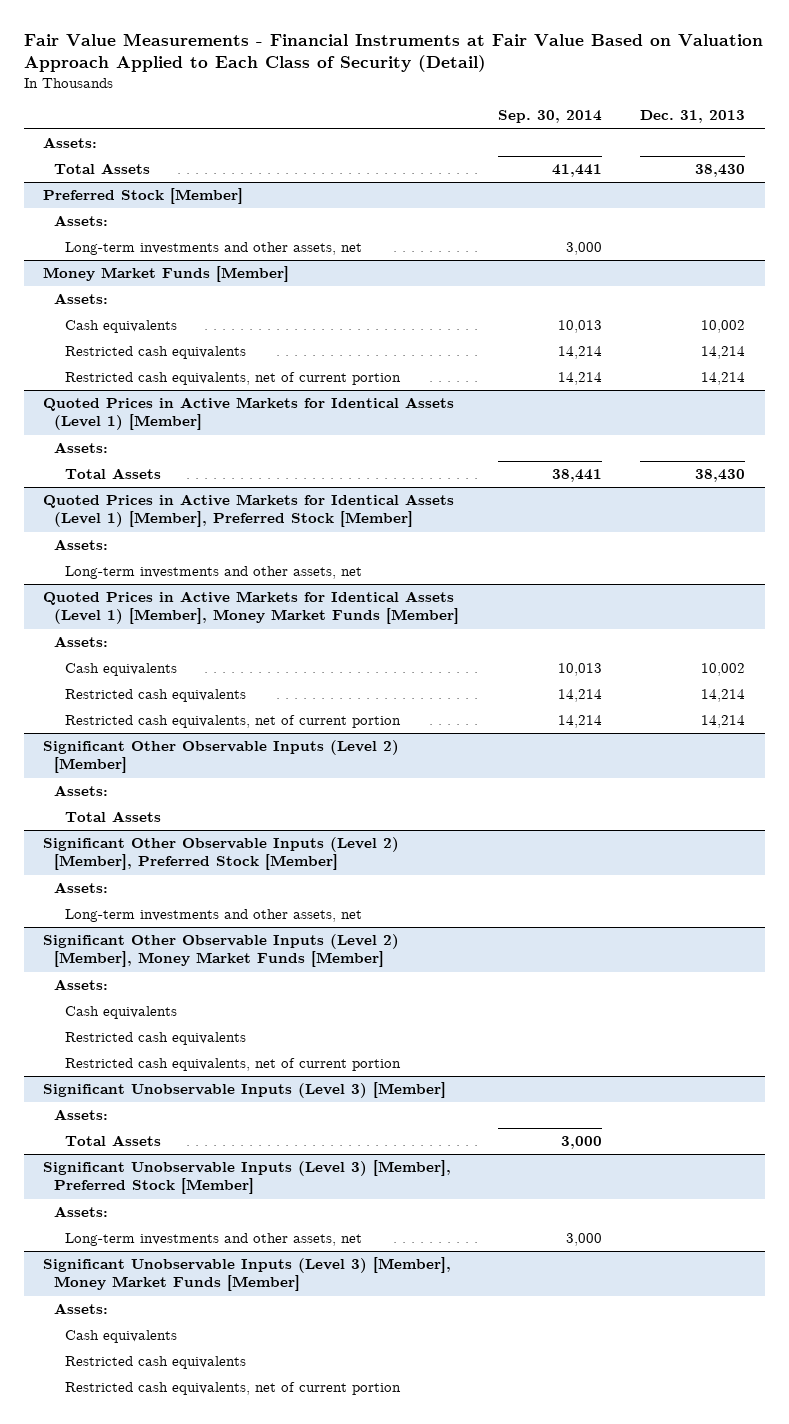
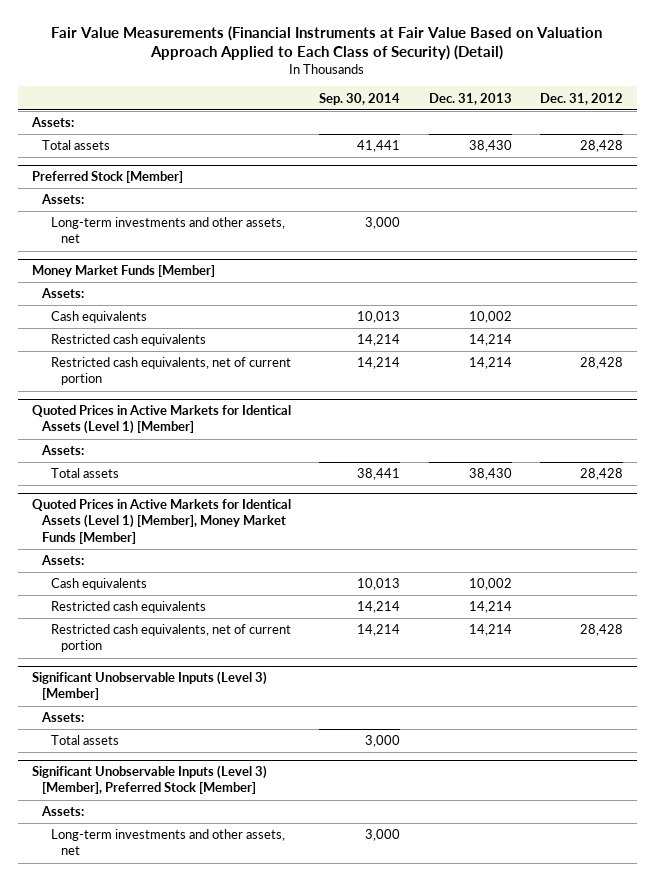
[23,33,763,73] Fair Value Measurements - Financial Instruments at Fair Value Based on Valuation Approach Applied to Each Class of Security (Detail) -> [51,25,603,61] Fair Value Measurements (Financial Instruments at Fair Value Based on Valuation Approach Applied to Each Class of Security) (Detail)
none -> [539,92,623,105] Dec. 31, 2012
[53,163,150,175] Total Assets -> [41,140,110,151] Total assets
[43,494,455,528] Quoted Prices in Active Markets for Identical Assets (Level 1) [Member], Preferred Stock [Member] -> none
[53,539,108,551] Assets: -> none
[64,566,362,580] Long-term investments and other assets, net -> none
[64,468,161,480] Total Assets -> [51,468,120,479] Total assets
[43,740,400,774] Significant Other Observable Inputs (Level 2) [Member] -> none
[53,785,108,797] Assets: -> none
[64,811,161,823] Total Assets -> none
[43,837,400,871] Significant Other Observable Inputs (Level 2) [Member], Preferred Stock [Member] -> none
[53,882,108,894] Assets: -> none
[64,909,362,923] Long-term investments and other assets, net -> none
[43,934,400,968] Significant Other Observable Inputs (Level 2) [Member], Money Market Funds [Member] -> none
[53,979,108,991] Assets: -> none
[64,1006,177,1020] Cash equivalents -> none
[64,1032,246,1046] Restricted cash equivalents -> none
[64,1058,401,1072] Restricted cash equivalents, net of current portion -> none
[64,1135,161,1147] Total Assets -> [51,735,120,746] Total assets
[43,1257,452,1292] Significant Unobservable Inputs (Level 3) [Member], Money Market Funds [Member] -> none
[53,1303,108,1315] Assets: -> none
[64,1330,177,1344] Cash equivalents -> none
[64,1356,246,1370] Restricted cash equivalents -> none
[64,1382,401,1396] Restricted cash equivalents, net of current portion -> none

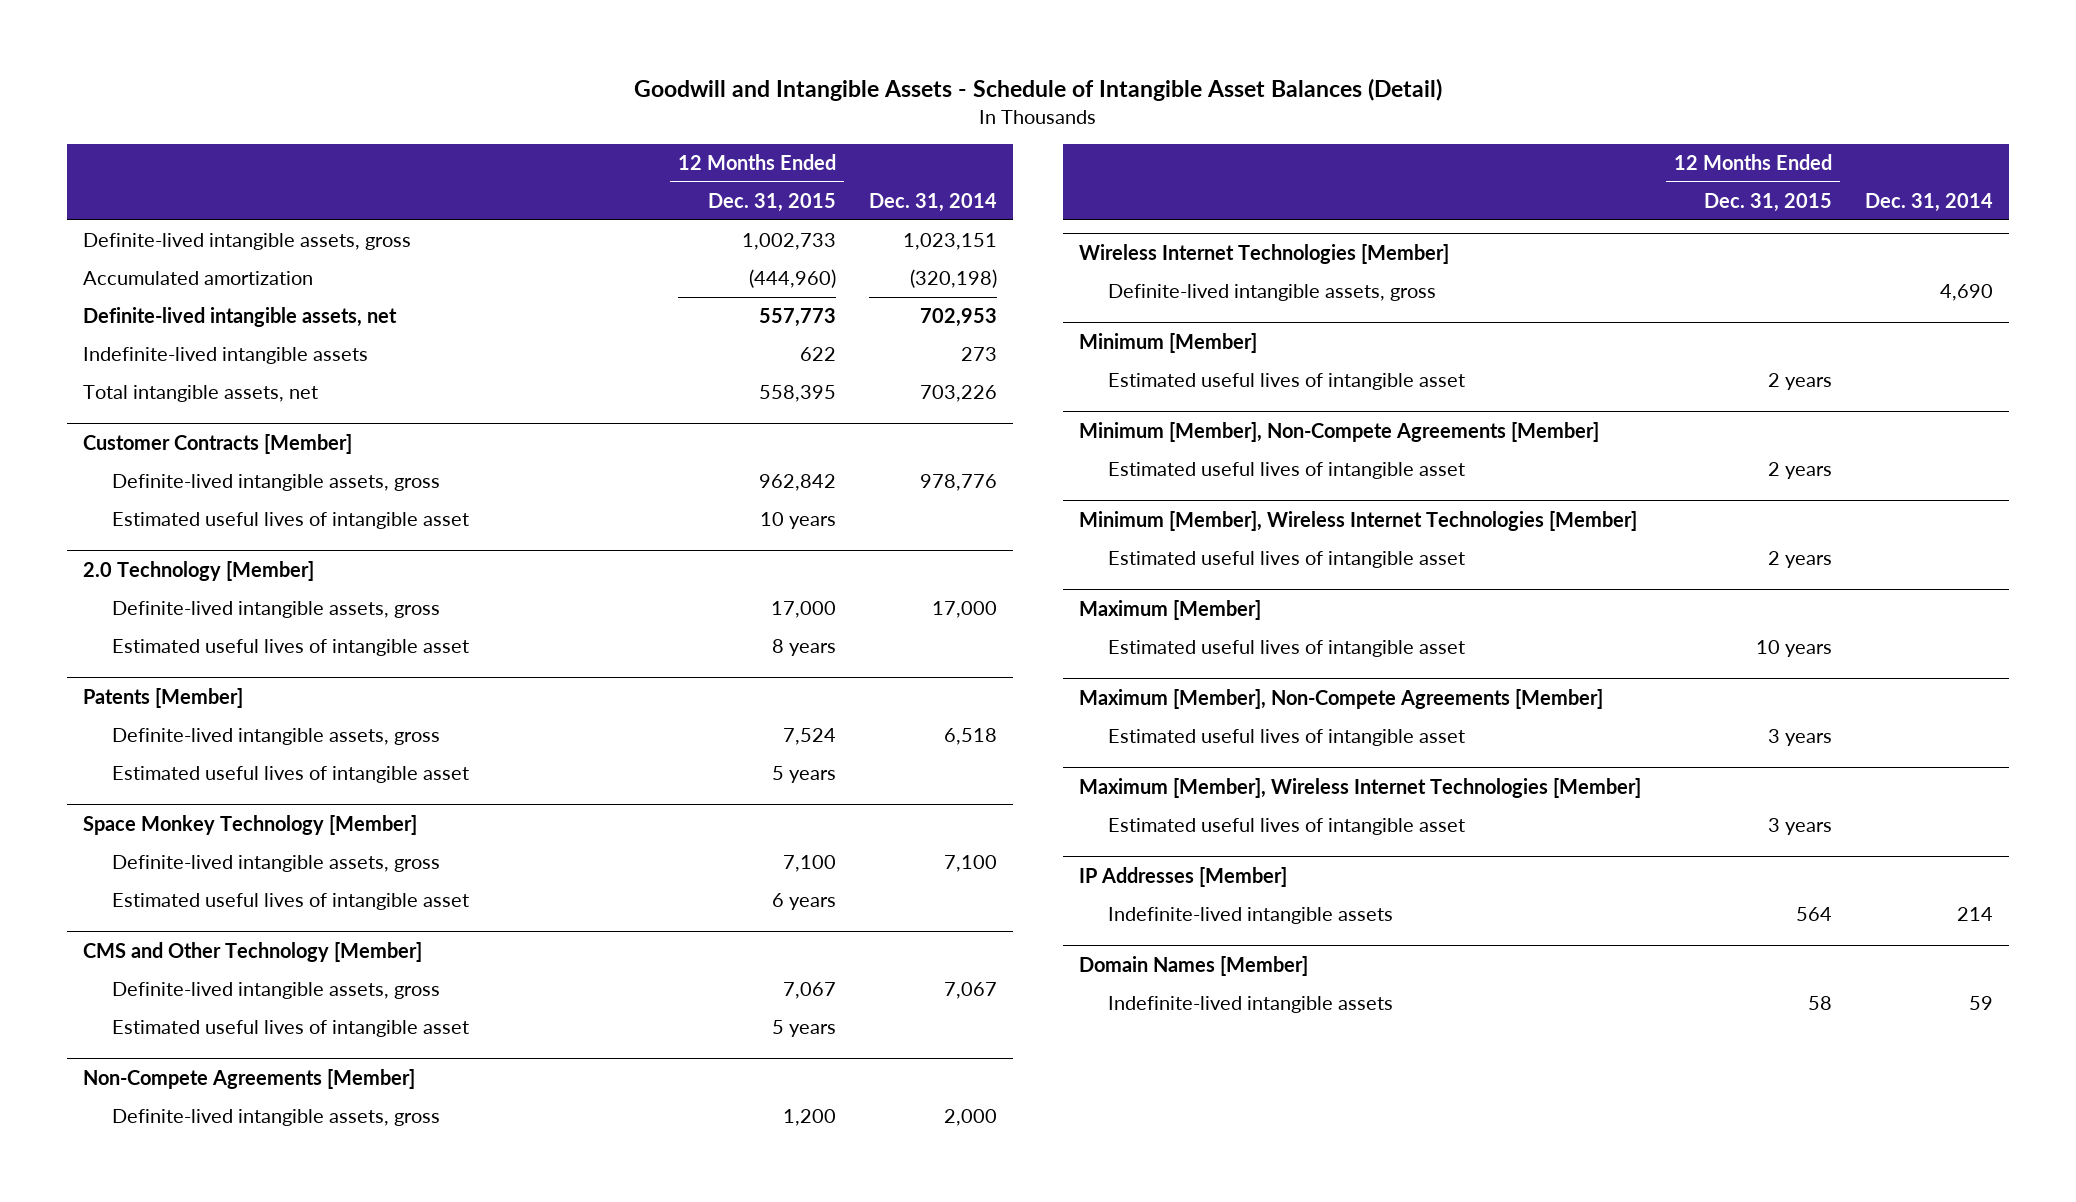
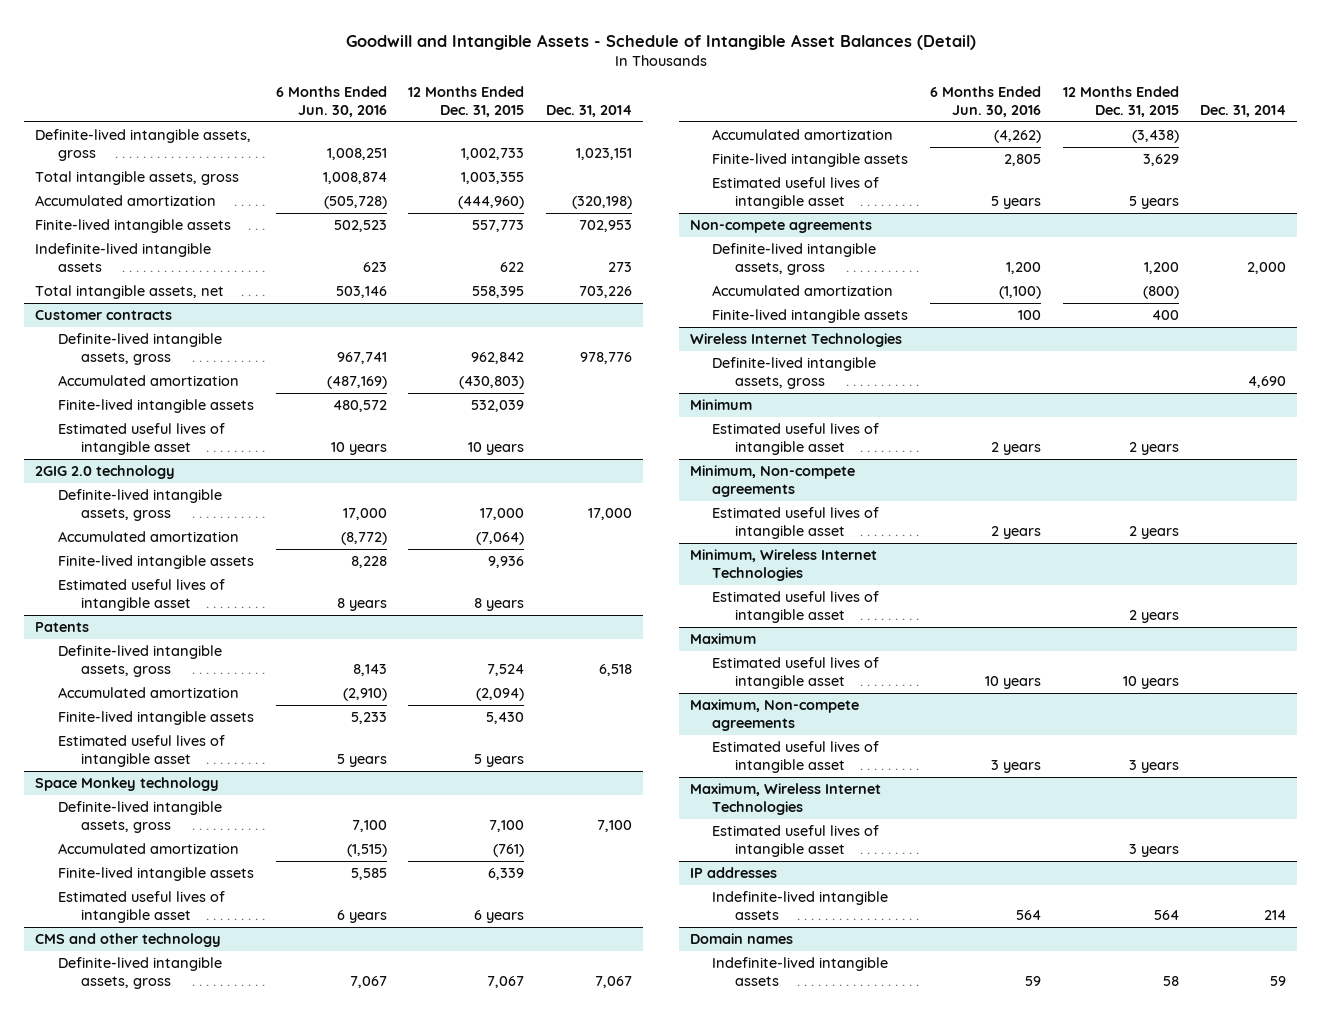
none -> [275,86,387,118] 6 Months Ended Jun. 30, 2016
none -> [35,170,240,185] Total intangible assets, gross
[82,307,397,328] Definite-lived intangible assets, net -> [35,218,232,233] Finite-lived intangible assets
[82,433,352,454] Customer Contracts [Member] -> [35,309,173,320] Customer contracts
none -> [57,374,239,386] Accumulated amortization
none -> [57,398,254,413] Finite-lived intangible assets
[82,560,314,581] 2.0 Technology [Member] -> [35,464,176,479] 2GIG 2.0 technology
none -> [57,530,239,542] Accumulated amortization
none -> [57,554,254,569] Finite-lived intangible assets
[82,687,243,708] Patents [Member] -> [35,621,90,632] Patents
none -> [57,686,239,698] Accumulated amortization
none -> [57,710,254,725] Finite-lived intangible assets
[82,814,417,835] Space Monkey Technology [Member] -> [35,776,220,791] Space Monkey technology
none -> [57,842,239,854] Accumulated amortization
none -> [57,866,254,881] Finite-lived intangible assets
[82,941,422,962] CMS and Other Technology [Member] -> [35,932,222,947] CMS and other technology
none -> [712,128,894,140] Accumulated amortization
none -> [712,152,909,167] Finite-lived intangible assets
[82,1068,415,1089] Non-Compete Agreements [Member] -> [689,219,872,233] Non-compete agreements
none -> [712,284,894,296] Accumulated amortization
none -> [712,308,909,323] Finite-lived intangible assets
[1079,243,1450,264] Wireless Internet Technologies [Member] -> [689,332,902,347] Wireless Internet Technologies
[1079,332,1258,353] Minimum [Member] -> [689,398,752,410] Minimum
[1079,421,1600,442] Minimum [Member], Non-Compete Agreements [Member] -> [689,464,855,497] Minimum, Non-compete agreements
[1079,510,1638,531] Minimum [Member], Wireless Internet Technologies [Member] -> [689,548,877,581] Minimum, Wireless Internet Technologies
[1079,599,1262,620] Maximum [Member] -> [689,632,756,644] Maximum
[1079,688,1604,709] Maximum [Member], Non-Compete Agreements [Member] -> [689,698,859,731] Maximum, Non-compete agreements
[1079,777,1642,798] Maximum [Member], Wireless Internet Technologies [Member] -> [689,782,881,815] Maximum, Wireless Internet Technologies
[1079,866,1288,887] IP Addresses [Member] -> [689,866,777,878] IP addresses
[1079,955,1309,976] Domain Names [Member] -> [689,932,793,944] Domain names

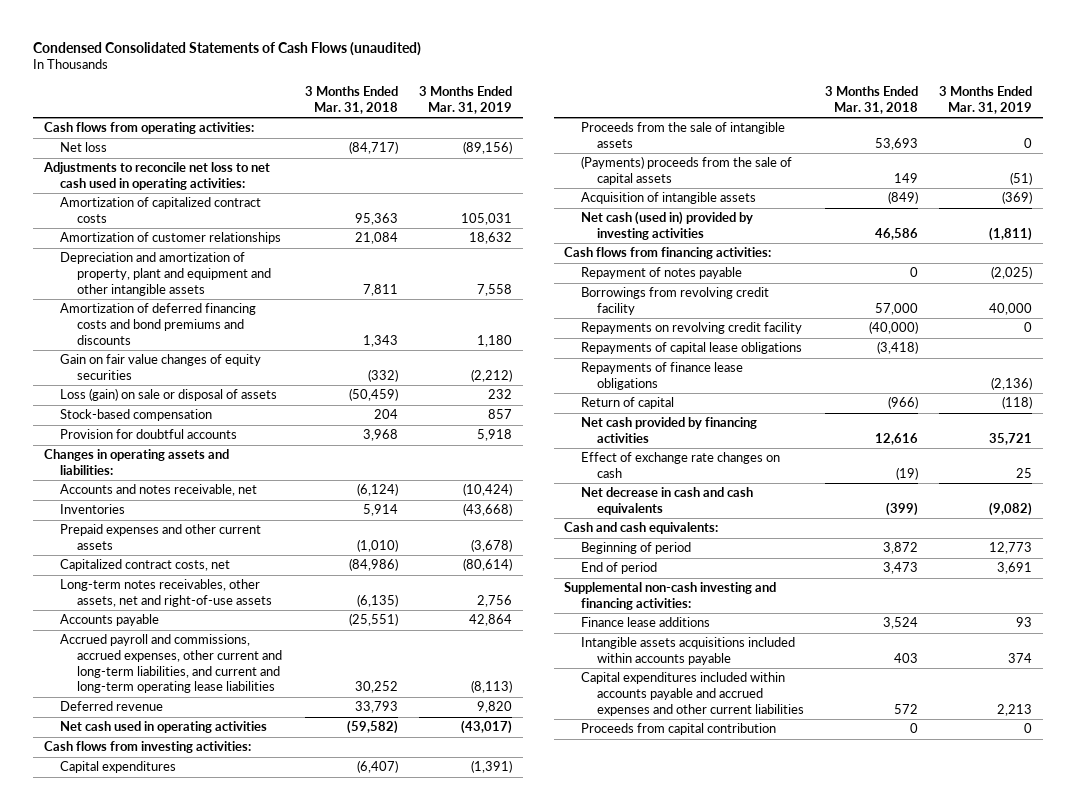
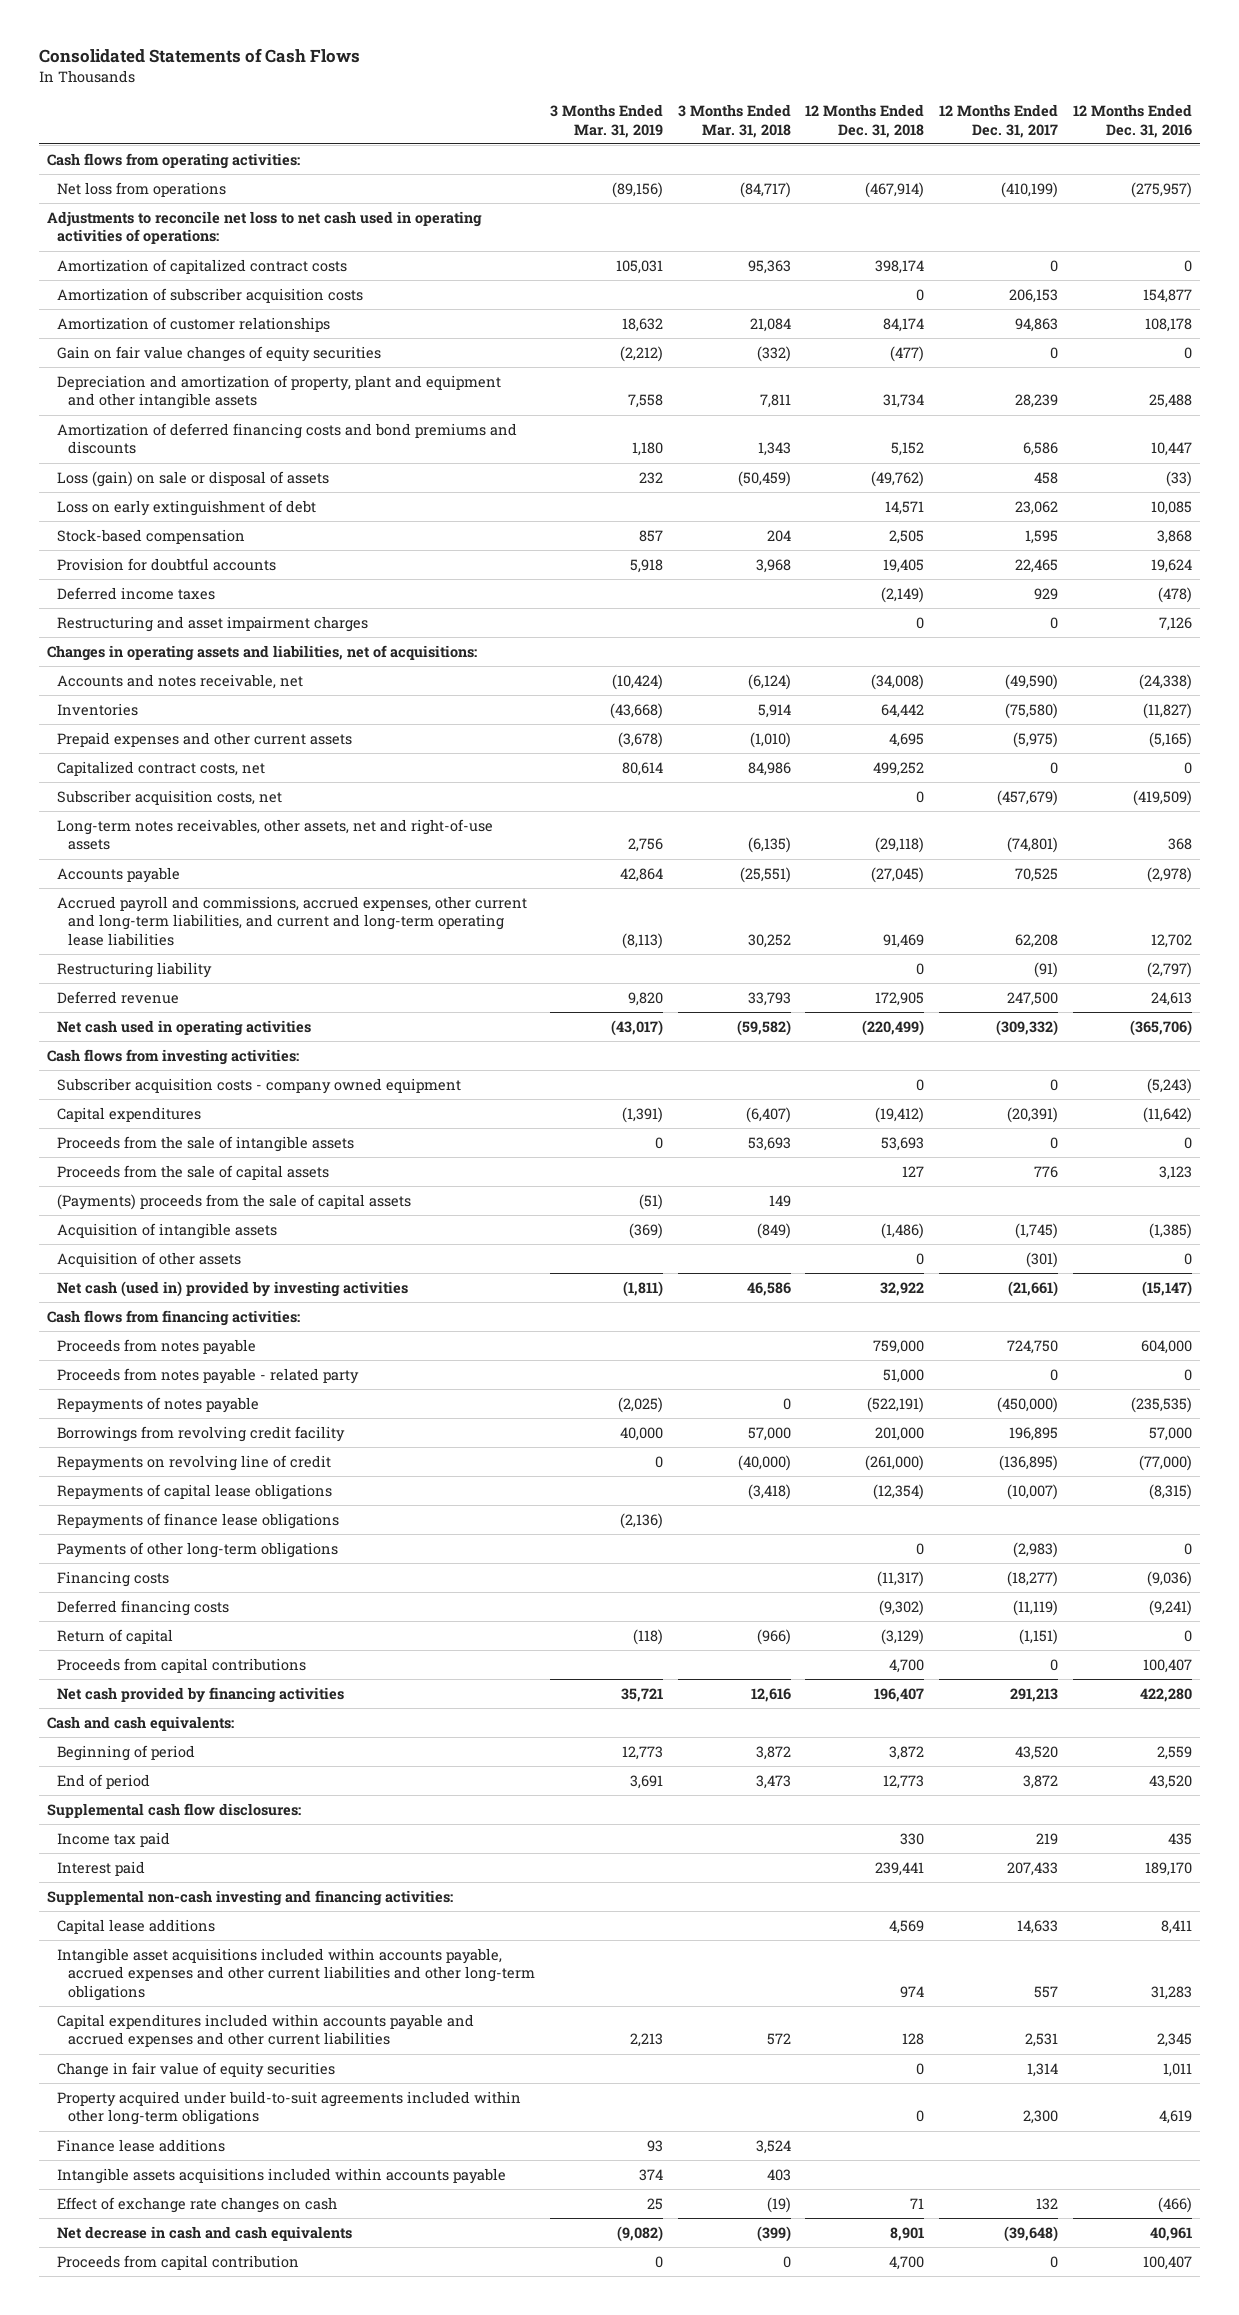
[33,41,422,56] Condensed Consolidated Statements of Cash Flows (unaudited) -> [39,47,361,63] Consolidated Statements of Cash Flows
none -> [805,103,925,138] 12 Months Ended Dec. 31, 2018
none -> [939,103,1059,138] 12 Months Ended Dec. 31, 2017
none -> [1073,103,1193,138] 12 Months Ended Dec. 31, 2016
[60,142,108,153] Net loss -> [57,181,227,197] Net loss from operations
[43,162,271,190] Adjustments to reconcile net loss to net cash used in operating activities: -> [46,210,482,245] Adjustments to reconcile net loss to net cash used in operating activities of operations:
none -> [57,287,364,303] Amortization of subscriber acquisition costs
[60,354,262,380] Gain on fair value changes of equity securities -> [57,345,382,362] Gain on fair value changes of equity securities
none -> [57,499,317,516] Loss on early extinguishment of debt
none -> [57,586,216,600] Deferred income taxes
none -> [57,615,369,632] Restructuring and asset impairment charges
[44,449,230,475] Changes in operating assets and liabilities: -> [46,644,477,661] Changes in operating assets and liabilities, net of acquisitions:
[348,558,398,572] (84,986) -> [747,761,791,776] 84,986
[463,558,513,572] (80,614) -> [621,761,663,776] 80,614
none -> [57,789,283,805] Subscriber acquisition costs, net
none -> [57,961,213,978] Restructuring liability
none -> [57,1077,462,1094] Subscriber acquisition costs - company owned equipment
none -> [57,1164,330,1180] Proceeds from the sale of capital assets
none -> [57,1251,242,1267] Acquisition of other assets
none -> [57,1338,257,1355] Proceeds from notes payable
none -> [57,1367,360,1384] Proceeds from notes payable - related party
[580,267,742,280] Repayment of notes payable -> [57,1396,260,1413] Repayments of notes payable
[580,322,802,335] Repayments on revolving credit facility -> [57,1454,332,1471] Repayments on revolving line of credit
none -> [57,1541,339,1558] Payments of other long-term obligations
none -> [57,1570,170,1587] Financing costs
none -> [57,1599,230,1616] Deferred financing costs
none -> [57,1657,307,1673] Proceeds from capital contributions
none -> [46,1802,301,1818] Supplemental cash flow disclosures:
none -> [57,1831,171,1847] Income tax paid
none -> [57,1860,146,1876] Interest paid
none -> [57,1918,216,1934] Capital lease additions
none -> [57,1947,535,2002] Intangible asset acquisitions included within accounts payable, accrued expenses and other current liabilities and other long-term obligations
[580,672,804,716] Capital expenditures included within accounts payable and accrued expenses and other current liabilities -> [57,2013,475,2048] Capital expenditures included within accounts payable and accrued expenses and other current liabilities
none -> [57,2061,336,2078] Change in fair value of equity securities
none -> [57,2090,522,2126] Property acquired under build-to-suit agreements included within other long-term obligations
[580,452,780,478] Effect of exchange rate changes on cash -> [57,2196,338,2213] Effect of exchange rate changes on cash
[580,487,753,515] Net decrease in cash and cash equivalents -> [57,2225,353,2241] Net decrease in cash and cash equivalents

